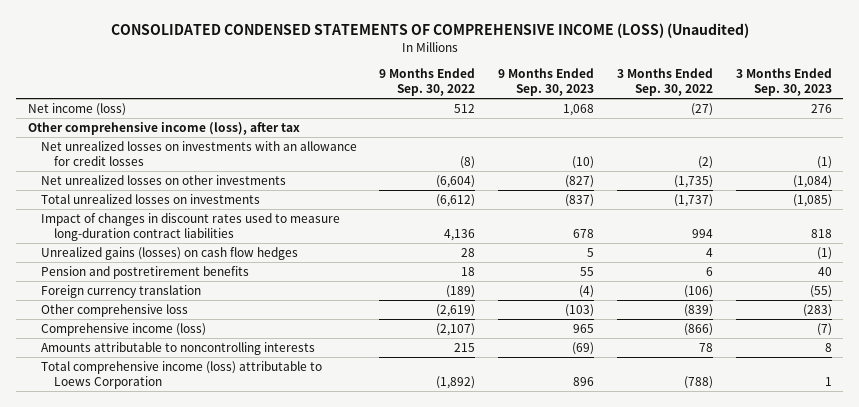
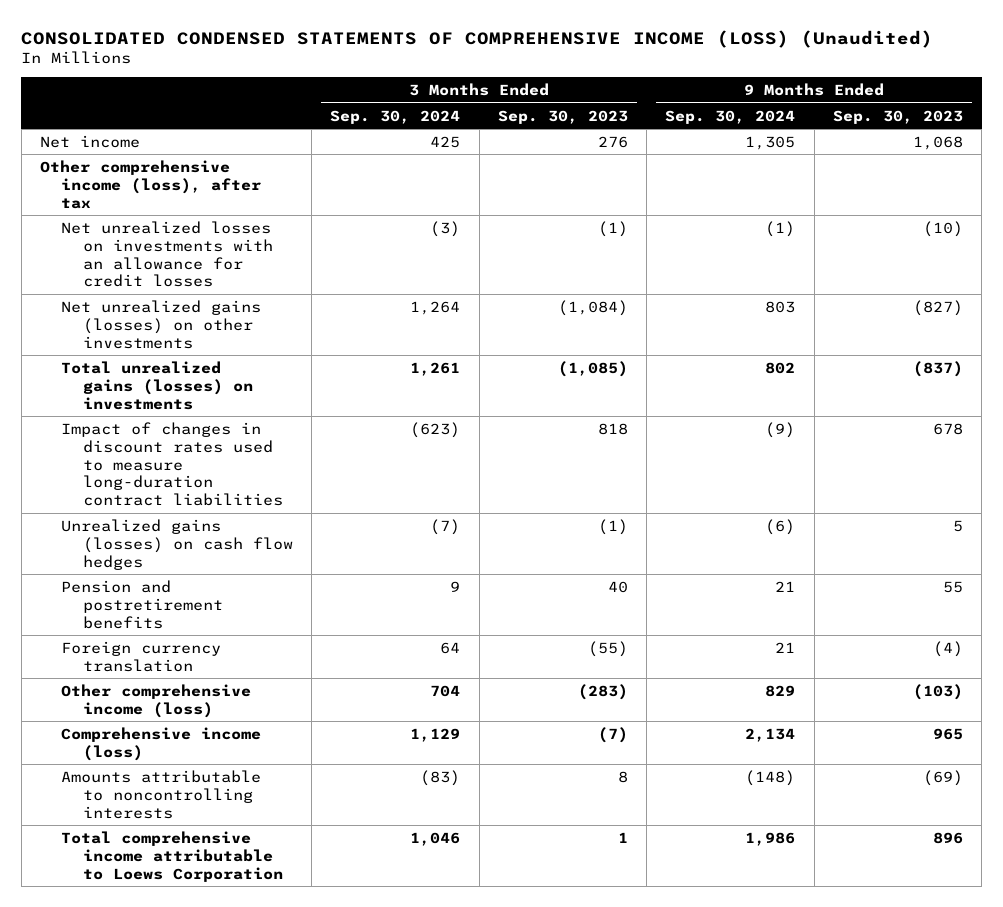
[379,68,476,97] 9 Months Ended Sep. 30, 2022 -> none
[616,68,713,97] 3 Months Ended Sep. 30, 2022 -> none
none -> [330,109,461,124] Sep. 30, 2024
none -> [665,109,796,124] Sep. 30, 2024
[27,102,126,116] Net income (loss) -> [39,134,140,148] Net income
[40,174,286,185] Net unrealized losses on other investments -> [61,299,262,349] Net unrealized gains (losses) on other investments
[40,193,260,204] Total unrealized losses on investments -> [61,360,253,410] Total unrealized gains (losses) on investments
[40,303,188,317] Other comprehensive loss -> [61,683,252,718] Other comprehensive income (loss)
[40,360,322,390] Total comprehensive income (loss) attributable to Loews Corporation -> [61,830,283,882] Total comprehensive income attributable to Loews Corporation

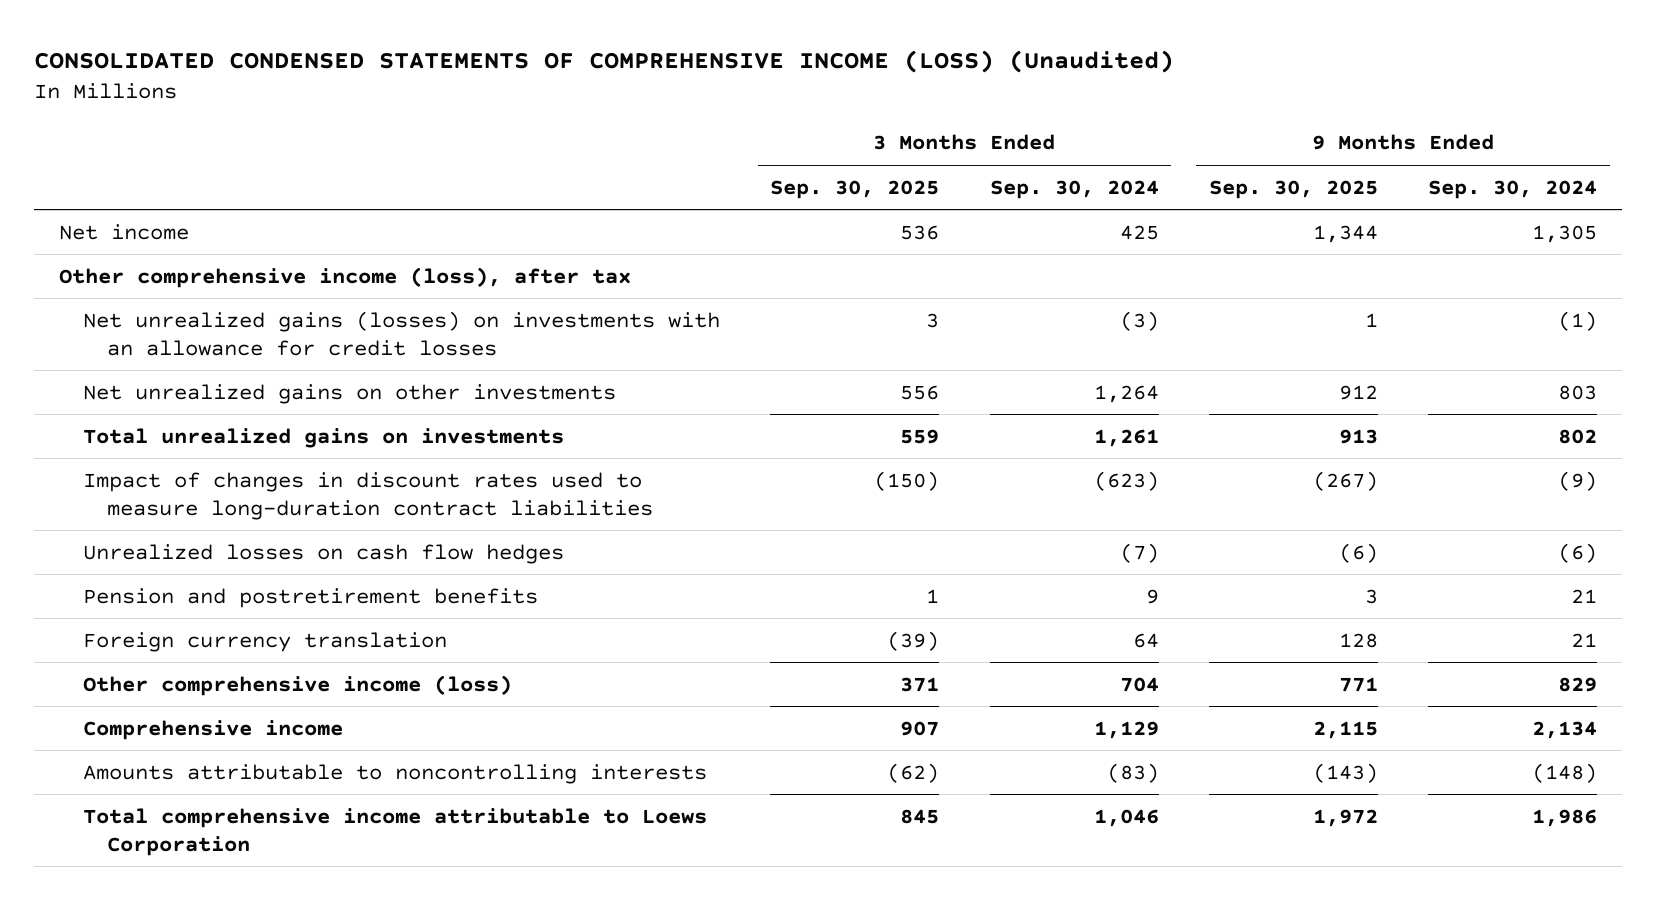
[497,109,628,124] Sep. 30, 2023 -> none
[832,109,963,124] Sep. 30, 2023 -> none
none -> [770,179,940,199] Sep. 30, 2025
none -> [1208,179,1378,199] Sep. 30, 2025
[61,220,273,288] Net unrealized losses on investments with an allowance for credit losses -> [82,310,720,356] Net unrealized gains (losses) on investments with an allowance for credit losses
[61,299,262,349] Net unrealized gains (losses) on other investments -> [82,383,616,404] Net unrealized gains on other investments
[61,360,253,410] Total unrealized gains (losses) on investments -> [82,427,564,448] Total unrealized gains on investments
[61,518,293,570] Unrealized gains (losses) on cash flow hedges -> [82,543,564,564] Unrealized losses on cash flow hedges
[61,726,262,761] Comprehensive income (loss) -> [82,719,343,740] Comprehensive income

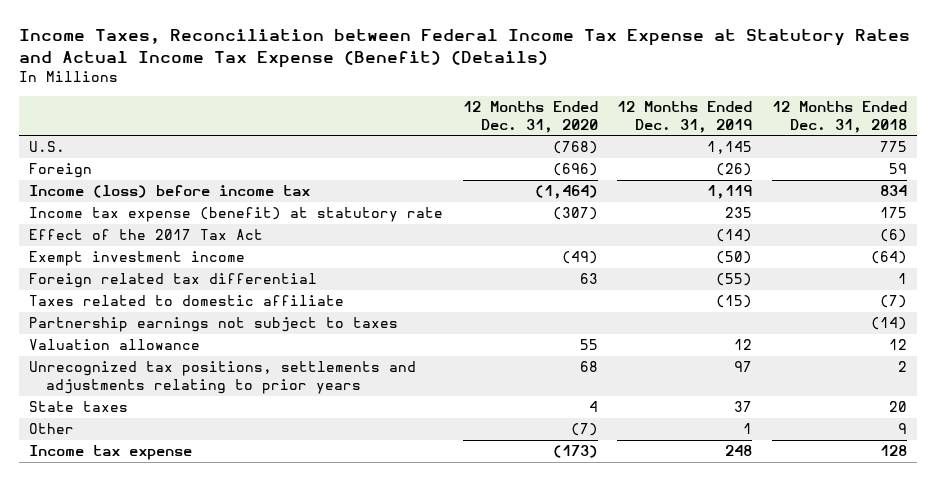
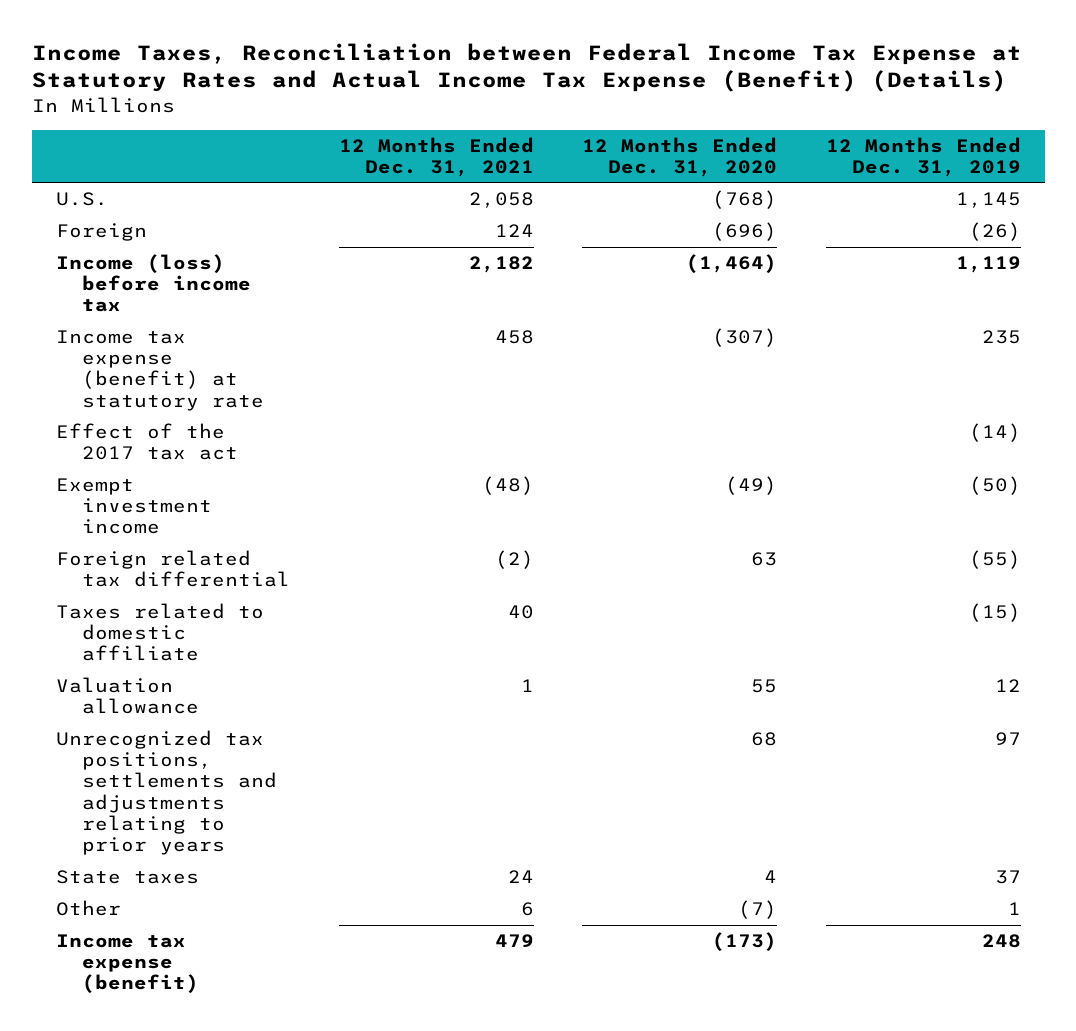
[771,101,907,133] 12 Months Ended Dec. 31, 2018 -> none
none -> [338,136,534,177] 12 Months Ended Dec. 31, 2021
[29,229,264,241] Effect of the 2017 Tax Act -> [55,423,239,461] Effect of the 2017 tax act
[29,317,399,333] Partnership earnings not subject to taxes -> none
[29,445,193,461] Income tax expense -> [55,934,200,994] Income tax expense (benefit)

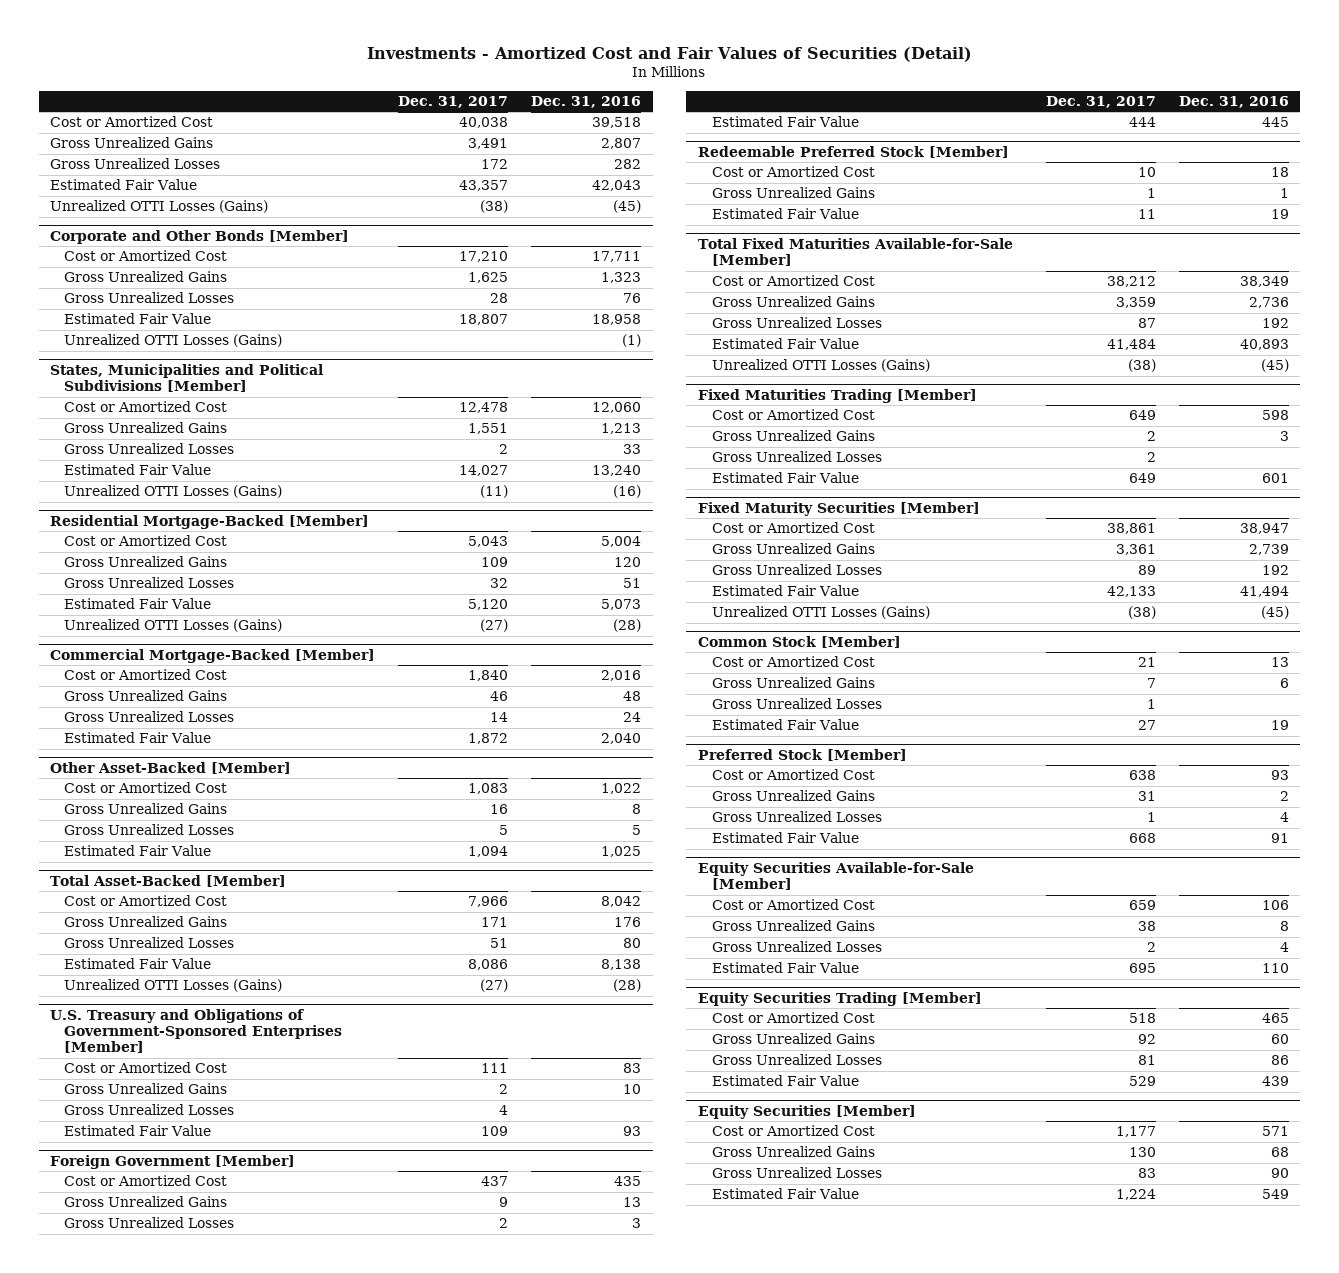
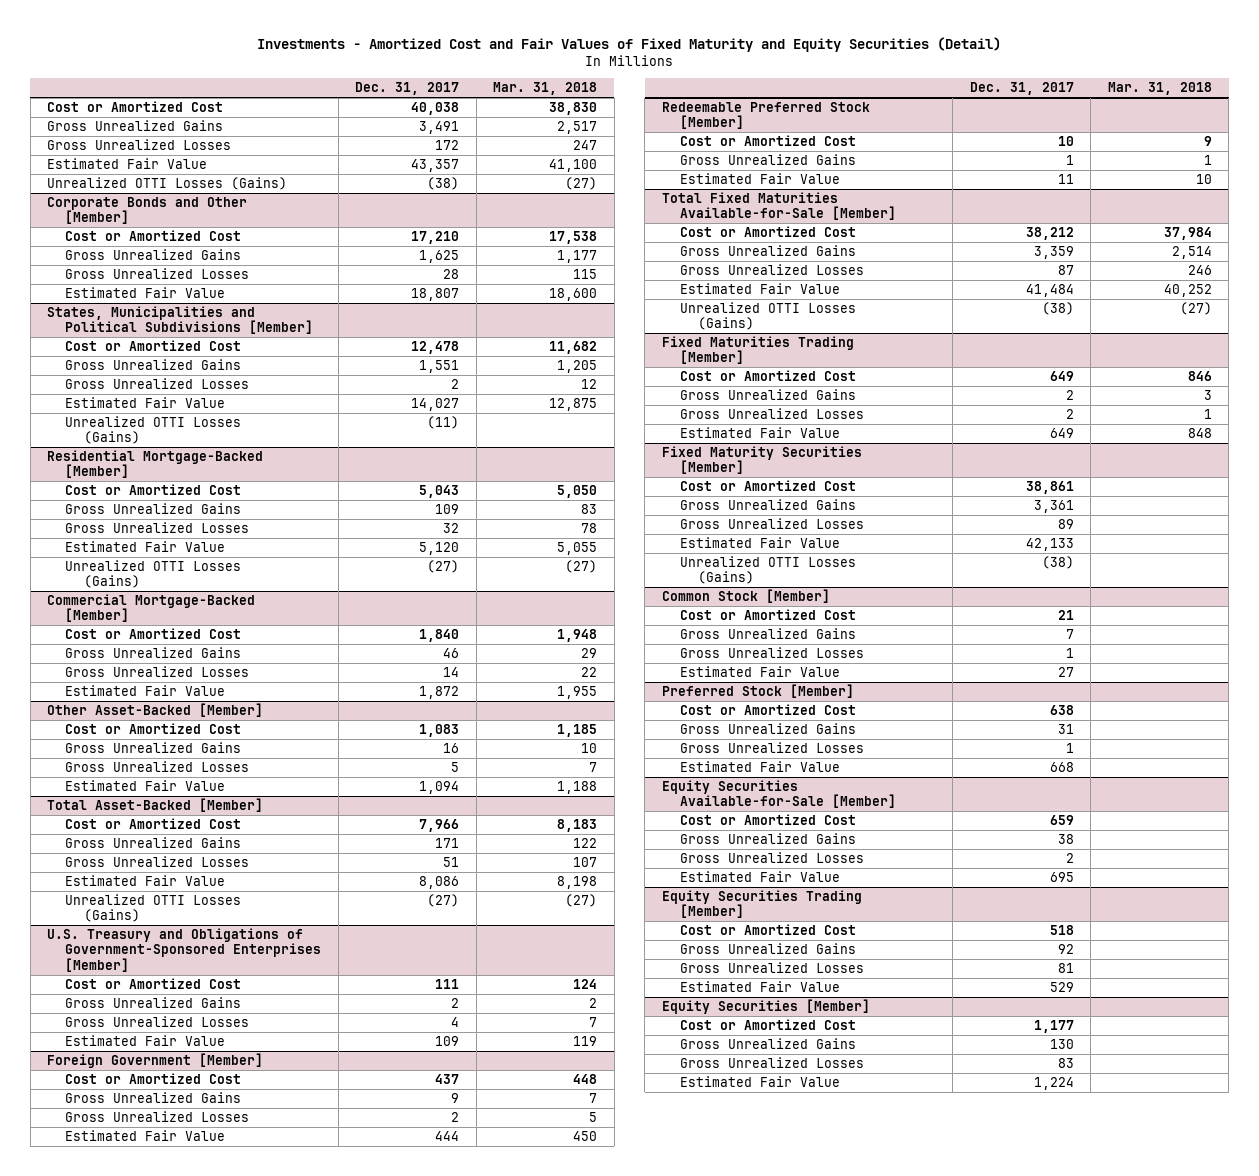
[367,47,973,63] Investments - Amortized Cost and Fair Values of Securities (Detail) -> [257,37,1002,53] Investments - Amortized Cost and Fair Values of Fixed Maturity and Equity Securities (Detail)
[531,95,642,108] Dec. 31, 2016 -> none
none -> [493,82,598,96] Mar. 31, 2018
[50,229,350,244] Corporate and Other Bonds [Member] -> [47,197,248,225] Corporate Bonds and Other [Member]
[64,334,283,348] Unrealized OTTI Losses (Gains) -> none

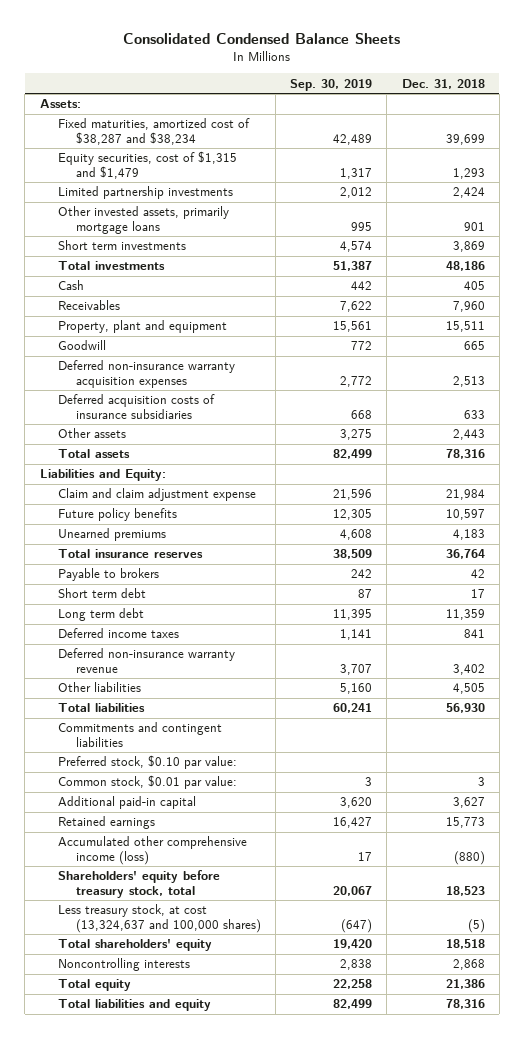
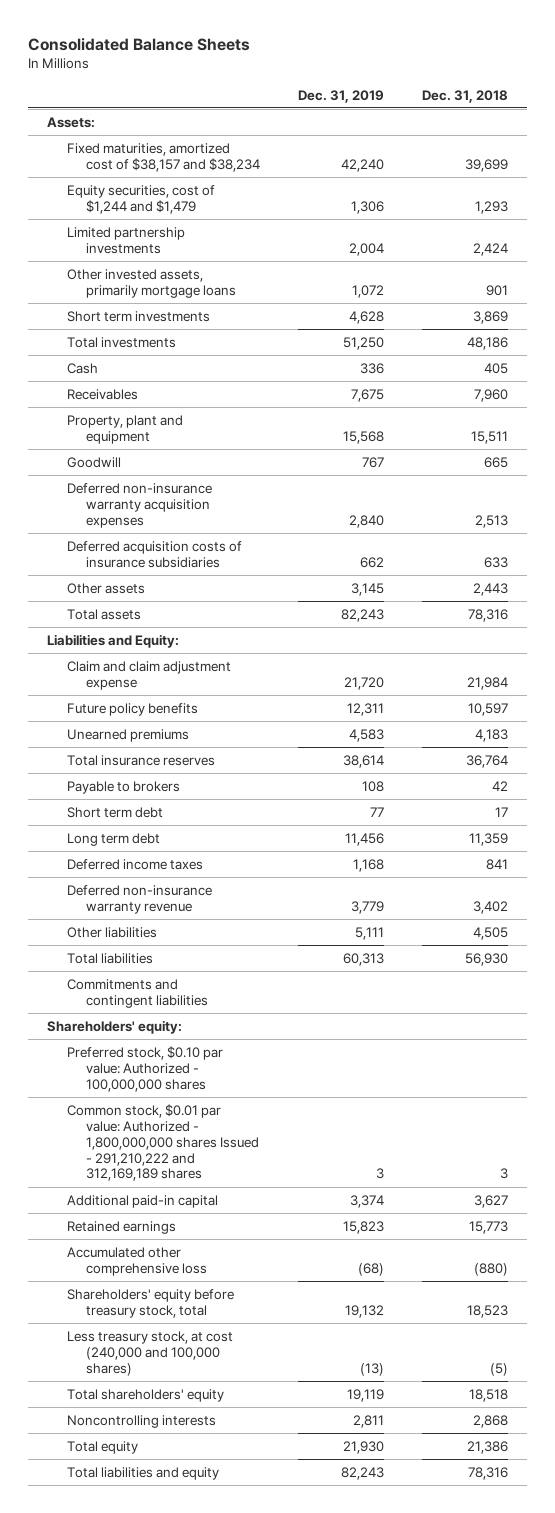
[123,33,401,45] Consolidated Condensed Balance Sheets -> [28,37,251,51] Consolidated Balance Sheets
[290,78,373,91] Sep. 30, 2019 -> none
none -> [298,89,385,103] Dec. 31, 2019
[57,118,250,145] Fixed maturities, amortized cost of $38,287 and $38,234 -> [66,142,261,172] Fixed maturities, amortized cost of $38,157 and $38,234
[57,151,237,179] Equity securities, cost of $1,315 and $1,479 -> [66,184,215,214] Equity securities, cost of $1,244 and $1,479
none -> [47,1019,183,1034] Shareholders' equity:
[57,755,237,770] Preferred stock, $0.10 par value: -> [66,1045,223,1092] Preferred stock, $0.10 par value: Authorized - 100,000,000 shares
[57,775,237,790] Common stock, $0.01 par value: -> [66,1103,260,1182] Common stock, $0.01 par value: Authorized - 1,800,000,000 shares Issued - 291,210,222 and 312,169,189 shares
[57,836,247,865] Accumulated other comprehensive income (loss) -> [66,1246,208,1276] Accumulated other comprehensive loss
[57,904,261,933] Less treasury stock, at cost (13,324,637 and 100,000 shares) -> [66,1330,233,1376] Less treasury stock, at cost (240,000 and 100,000 shares)

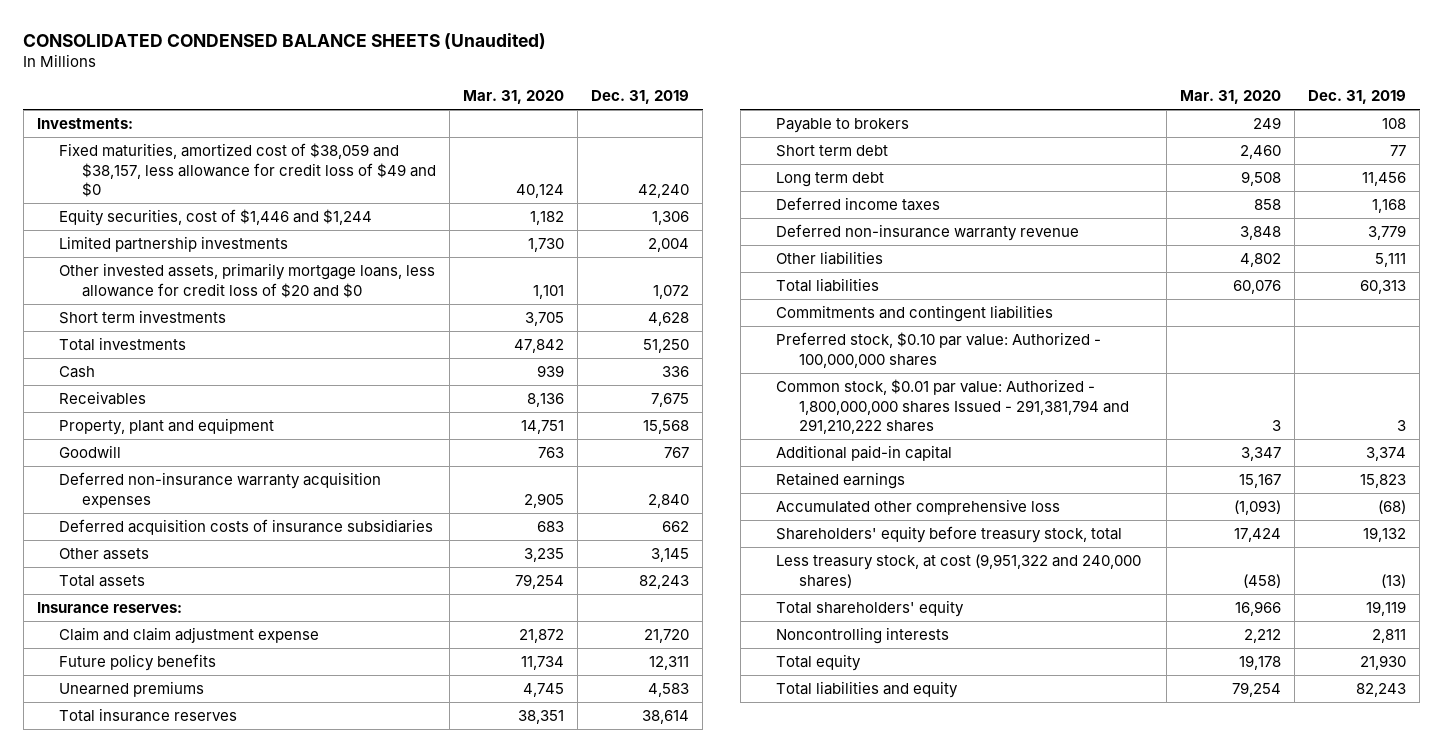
[28,37,251,51] Consolidated Balance Sheets -> [23,32,547,49] CONSOLIDATED CONDENSED BALANCE SHEETS (Unaudited)
[422,89,509,103] Dec. 31, 2018 -> none
none -> [462,90,564,105] Mar. 31, 2020
[47,116,96,128] Assets: -> none
none -> [36,118,133,130] Investments:
[66,142,261,172] Fixed maturities, amortized cost of $38,157 and $38,234 -> [59,143,436,198] Fixed maturities, amortized cost of $38,059 and $38,157, less allowance for credit loss of $49 and $0
[66,184,215,214] Equity securities, cost of $1,244 and $1,479 -> [59,209,373,227] Equity securities, cost of $1,446 and $1,244
[66,268,237,298] Other invested assets, primarily mortgage loans -> [59,263,436,298] Other invested assets, primarily mortgage loans, less allowance for credit loss of $20 and $0
[47,633,180,648] Liabilities and Equity: -> none
none -> [36,602,182,614] Insurance reserves:
[47,1019,183,1034] Shareholders' equity: -> none
[66,1103,260,1182] Common stock, $0.01 par value: Authorized - 1,800,000,000 shares Issued - 291,210,222 and 312,169,189 shares -> [776,379,1129,435] Common stock, $0.01 par value: Authorized - 1,800,000,000 shares Issued - 291,381,794 and 291,210,222 shares
[66,1330,233,1376] Less treasury stock, at cost (240,000 and 100,000 shares) -> [776,554,1142,588] Less treasury stock, at cost (9,951,322 and 240,000 shares)

